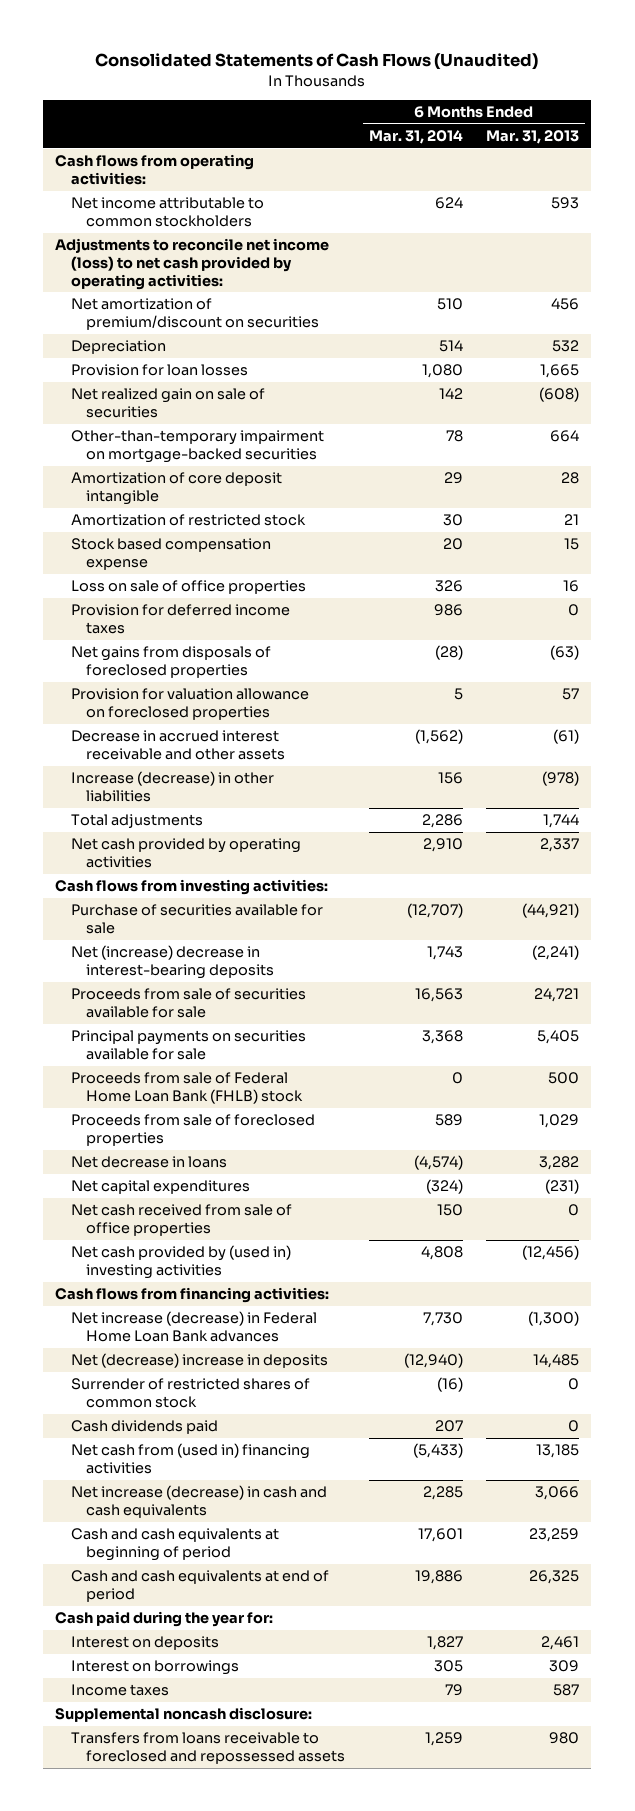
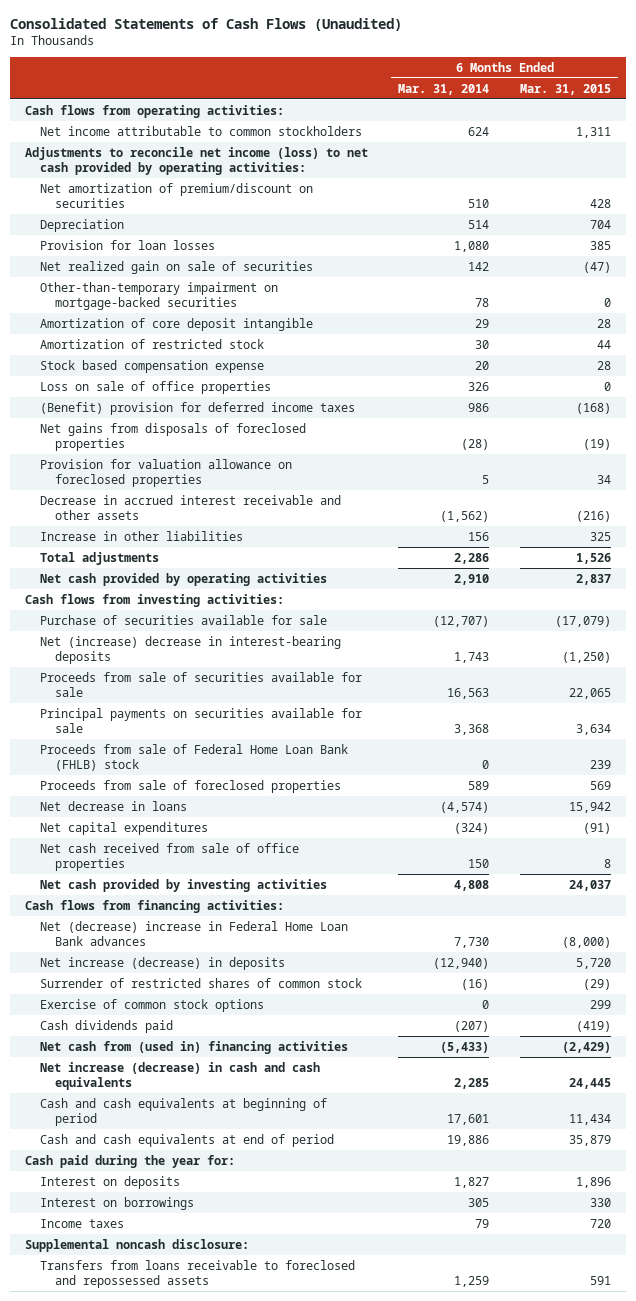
[486,129,580,144] Mar. 31, 2013 -> none
none -> [519,83,611,95] Mar. 31, 2015
[70,604,290,634] Provision for deferred income taxes -> [39,401,355,415] (Benefit) provision for deferred income taxes
[70,771,274,802] Increase (decrease) in other liabilities -> [39,530,243,541] Increase in other liabilities
[70,1245,291,1279] Net cash provided by (used in) investing activities -> [39,878,327,892] Net cash provided by investing activities
[70,1311,317,1342] Net increase (decrease) in Federal Home Loan Bank advances -> [39,920,348,946] Net (decrease) increase in Federal Home Loan Bank advances
[70,1353,328,1369] Net (decrease) increase in deposits -> [39,956,285,970] Net increase (decrease) in deposits
none -> [39,998,264,1012] Exercise of common stock options
[434,1420,463,1433] 207 -> [454,1020,490,1032] (207)

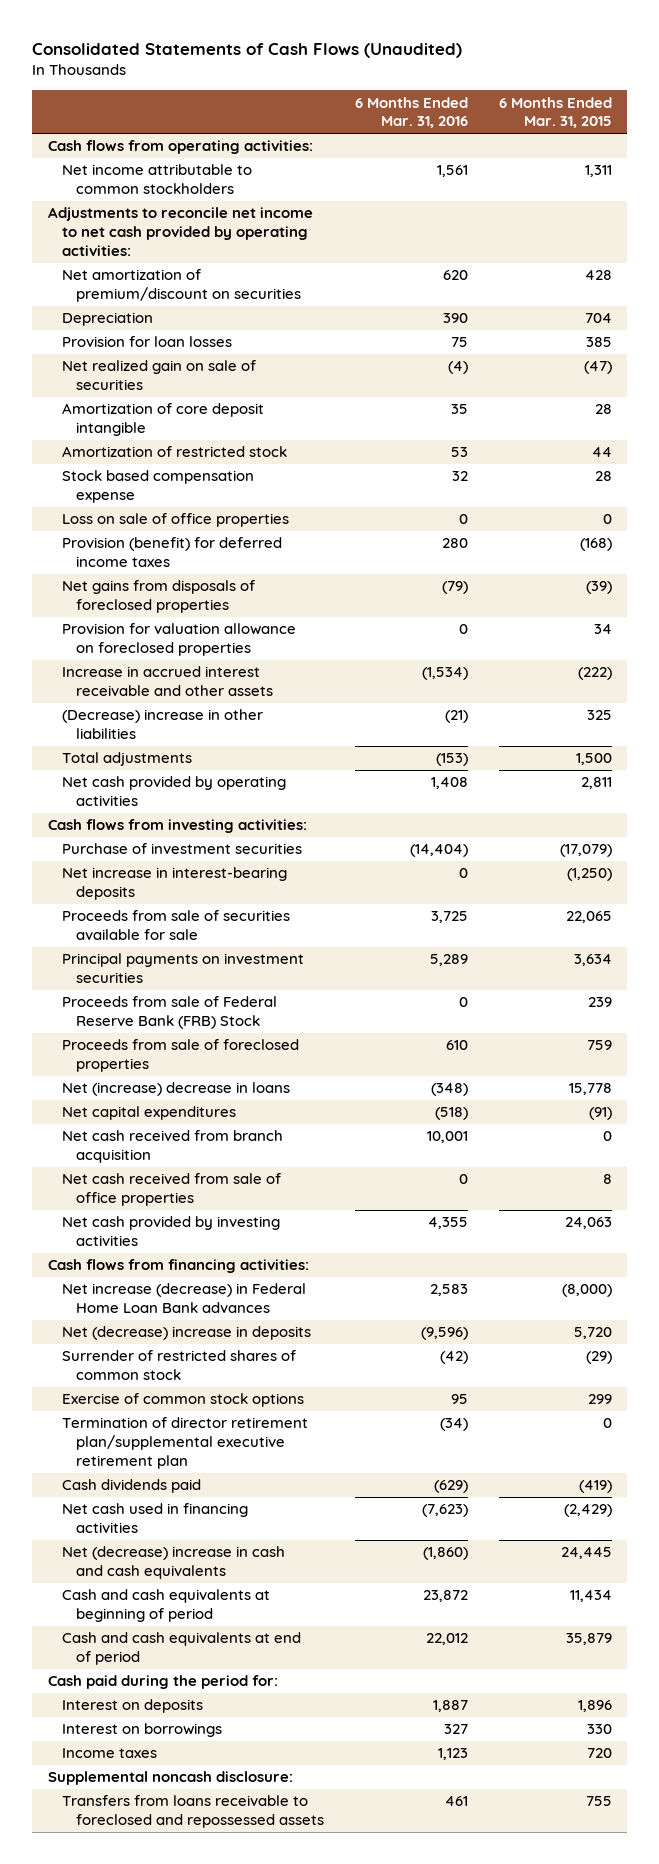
[398,83,490,95] Mar. 31, 2014 -> none
none -> [354,96,468,129] 6 Months Ended Mar. 31, 2016
[24,146,368,175] Adjustments to reconcile net income (loss) to net cash provided by operating activities: -> [47,207,313,256] Adjustments to reconcile net income to net cash provided by operating activities:
[39,281,278,310] Other-than-temporary impairment on mortgage-backed securities -> none
[39,401,355,415] (Benefit) provision for deferred income taxes -> [61,537,282,568] Provision (benefit) for deferred income taxes
[582,438,611,450] (19) -> [585,581,612,595] (39)
[39,494,341,520] Decrease in accrued interest receivable and other assets -> [61,666,273,697] Increase in accrued interest receivable and other assets
[575,510,611,522] (216) -> [577,667,612,681] (222)
[39,530,243,541] Increase in other liabilities -> [61,709,263,740] (Decrease) increase in other liabilities
[575,552,611,564] 1,526 -> [575,753,612,766] 1,500
[575,573,611,585] 2,837 -> [580,777,612,790] 2,811
[39,614,327,625] Purchase of securities available for sale -> [61,843,302,855] Purchase of investment securities
[39,635,341,664] Net (increase) decrease in interest-bearing deposits -> [61,867,287,901] Net increase in interest-bearing deposits
[39,707,362,733] Principal payments on securities available for sale -> [61,953,304,984] Principal payments on investment securities
[39,743,348,771] Proceeds from sale of Federal Home Loan Bank (FHLB) stock -> [61,996,277,1030] Proceeds from sale of Federal Reserve Bank (FRB) Stock
[589,780,611,790] 569 -> [586,1040,612,1051] 759
[39,800,187,811] Net decrease in loans -> [61,1082,290,1097] Net (increase) decrease in loans
[568,801,611,813] 15,942 -> [568,1083,612,1096] 15,778
none -> [61,1130,283,1164] Net cash received from branch acquisition
[568,879,611,891] 24,037 -> [564,1217,612,1230] 24,063
[39,920,348,946] Net (decrease) increase in Federal Home Loan Bank advances -> [61,1283,306,1314] Net increase (decrease) in Federal Home Loan Bank advances
[39,956,285,970] Net increase (decrease) in deposits -> [61,1326,311,1341] Net (decrease) increase in deposits
none -> [61,1417,308,1469] Termination of director retirement plan/supplemental executive retirement plan
[39,1040,348,1054] Net cash from (used in) financing activities -> [61,1503,248,1534] Net cash used in financing activities
[39,1061,320,1090] Net increase (decrease) in cash and cash equivalents -> [61,1546,285,1580] Net (decrease) increase in cash and cash equivalents
[24,1154,235,1168] Cash paid during the year for: -> [47,1675,278,1690] Cash paid during the period for:
[589,1275,611,1285] 591 -> [585,1796,612,1807] 755

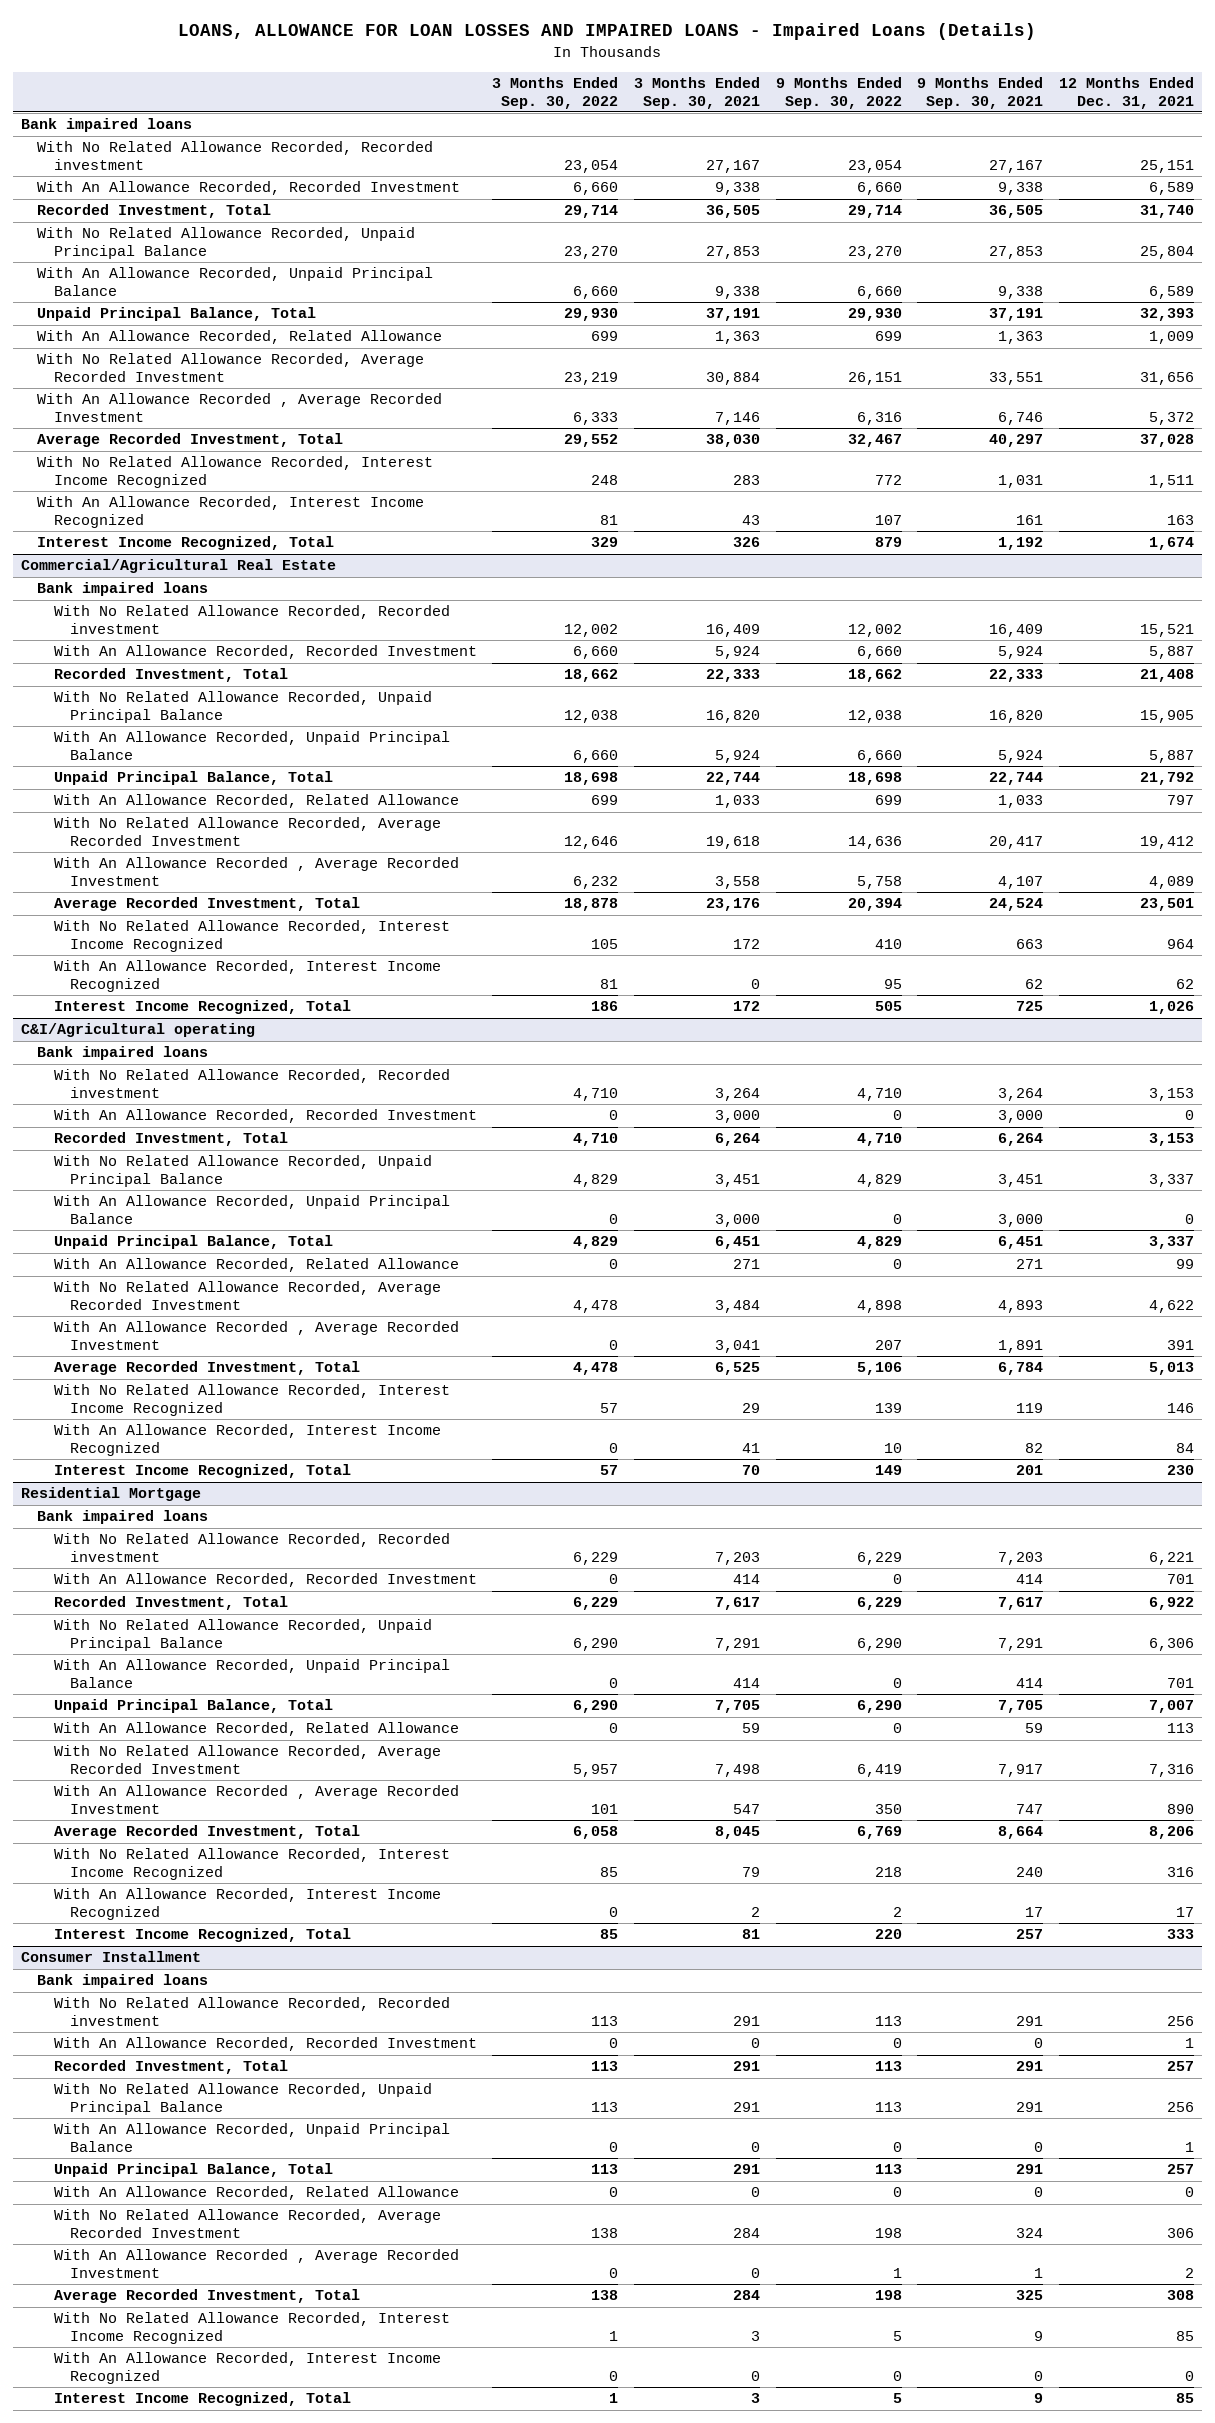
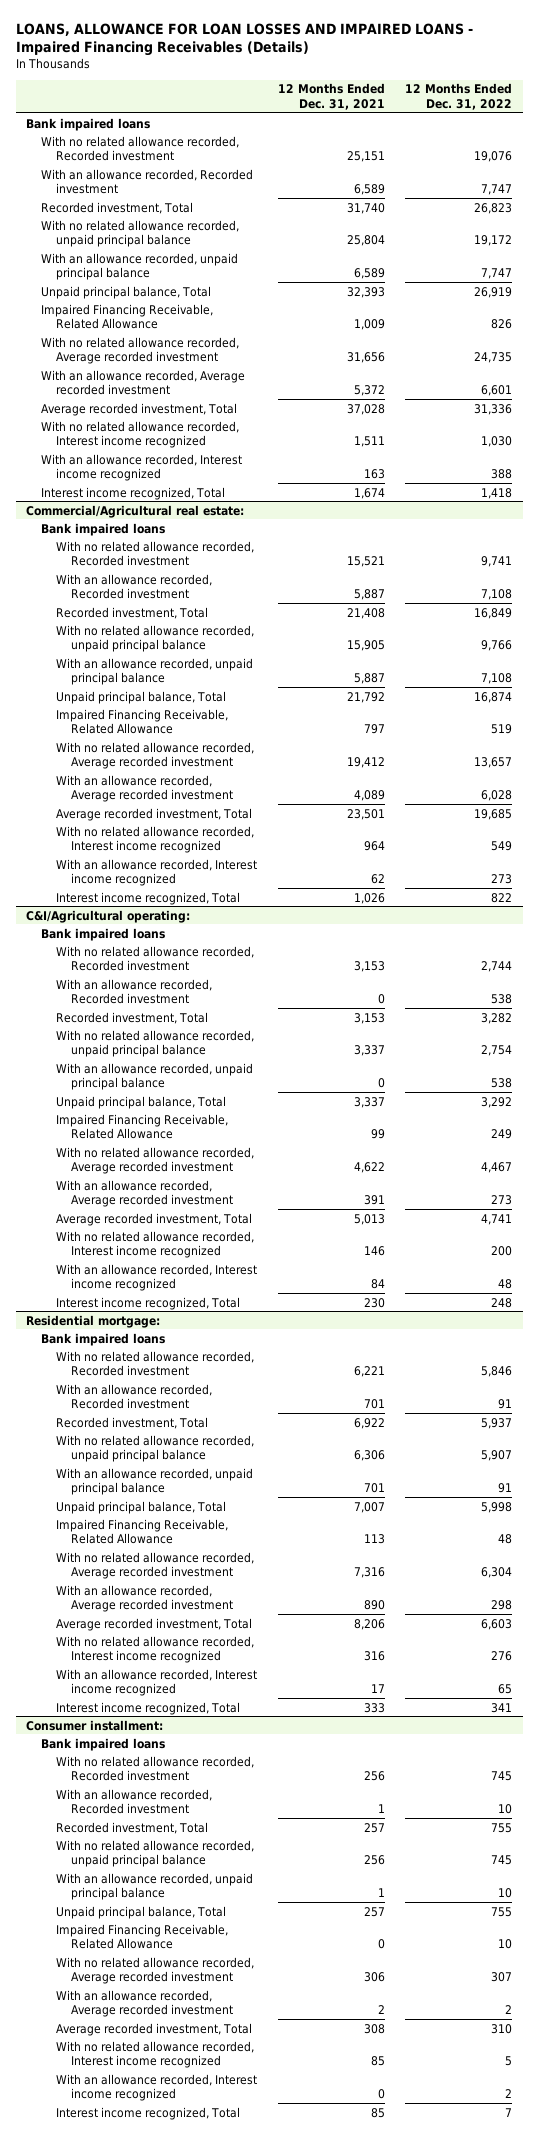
[178,23,1037,41] LOANS, ALLOWANCE FOR LOAN LOSSES AND IMPAIRED LOANS - Impaired Loans (Details) -> [15,22,473,57] LOANS, ALLOWANCE FOR LOAN LOSSES AND IMPAIRED LOANS - Impaired Financing Receivables (Details)
[492,77,619,109] 3 Months Ended Sep. 30, 2022 -> none
[634,77,761,109] 3 Months Ended Sep. 30, 2021 -> none
[775,77,902,109] 9 Months Ended Sep. 30, 2022 -> none
[917,77,1044,109] 9 Months Ended Sep. 30, 2021 -> none
none -> [405,83,513,110] 12 Months Ended Dec. 31, 2022
[37,141,434,170] With No Related Allowance Recorded, Recorded investment -> [41,135,240,161] With no related allowance recorded, Recorded investment
[37,181,461,196] With An Allowance Recorded, Recorded Investment -> [41,168,254,194] With an allowance recorded, Recorded investment
[37,204,272,219] Recorded Investment, Total -> [41,201,194,214] Recorded investment, Total
[37,227,416,259] With No Related Allowance Recorded, Unpaid Principal Balance -> [41,219,240,247] With no related allowance recorded, unpaid principal balance
[37,267,434,296] With An Allowance Recorded, Unpaid Principal Balance -> [41,252,239,280] With an allowance recorded, unpaid principal balance
[37,307,317,322] Unpaid Principal Balance, Total -> [41,285,212,299] Unpaid principal balance, Total
[37,330,443,345] With An Allowance Recorded, Related Allowance -> [41,303,214,329] Impaired Financing Receivable, Related Allowance
[37,353,425,382] With No Related Allowance Recorded, Average Recorded Investment -> [41,336,240,364] With no related allowance recorded, Average recorded investment
[37,393,443,422] With An Allowance Recorded , Average Recorded Investment -> [41,369,246,395] With an allowance recorded, Average recorded investment
[37,433,344,448] Average Recorded Investment, Total -> [41,402,238,416] Average recorded investment, Total
[37,456,434,488] With No Related Allowance Recorded, Interest Income Recognized -> [41,420,240,448] With no related allowance recorded, Interest income recognized
[37,496,425,528] With An Allowance Recorded, Interest Income Recognized -> [41,453,243,481] With an allowance recorded, Interest income recognized
[37,536,335,551] Interest Income Recognized, Total -> [41,486,226,500] Interest income recognized, Total
[20,559,336,574] Commercial/Agricultural Real Estate -> [26,504,245,518] Commercial/Agricultural real estate:
[53,605,450,634] With No Related Allowance Recorded, Recorded investment -> [56,540,255,566] With no related allowance recorded, Recorded investment
[53,645,477,660] With An Allowance Recorded, Recorded Investment -> [56,573,213,599] With an allowance recorded, Recorded investment
[53,668,288,683] Recorded Investment, Total -> [56,606,209,619] Recorded investment, Total
[53,691,432,723] With No Related Allowance Recorded, Unpaid Principal Balance -> [56,624,255,652] With no related allowance recorded, unpaid principal balance
[53,731,450,760] With An Allowance Recorded, Unpaid Principal Balance -> [56,657,254,685] With an allowance recorded, unpaid principal balance
[53,771,333,786] Unpaid Principal Balance, Total -> [56,690,227,704] Unpaid principal balance, Total
[53,794,459,809] With An Allowance Recorded, Related Allowance -> [56,708,229,734] Impaired Financing Receivable, Related Allowance
[53,817,441,846] With No Related Allowance Recorded, Average Recorded Investment -> [56,741,255,769] With no related allowance recorded, Average recorded investment
[53,857,459,886] With An Allowance Recorded , Average Recorded Investment -> [56,774,233,802] With an allowance recorded, Average recorded investment
[53,897,360,912] Average Recorded Investment, Total -> [56,807,253,821] Average recorded investment, Total
[53,920,450,952] With No Related Allowance Recorded, Interest Income Recognized -> [56,825,255,853] With no related allowance recorded, Interest income recognized
[53,960,441,992] With An Allowance Recorded, Interest Income Recognized -> [56,858,258,886] With an allowance recorded, Interest income recognized
[53,1000,351,1015] Interest Income Recognized, Total -> [56,891,241,905] Interest income recognized, Total
[20,1023,255,1038] C&I/Agricultural operating -> [26,909,191,923] C&I/Agricultural operating:
[53,1069,450,1098] With No Related Allowance Recorded, Recorded investment -> [56,945,255,971] With no related allowance recorded, Recorded investment
[53,1109,477,1124] With An Allowance Recorded, Recorded Investment -> [56,978,213,1004] With an allowance recorded, Recorded investment
[53,1132,288,1147] Recorded Investment, Total -> [56,1011,209,1024] Recorded investment, Total
[53,1155,432,1187] With No Related Allowance Recorded, Unpaid Principal Balance -> [56,1029,255,1057] With no related allowance recorded, unpaid principal balance
[53,1195,450,1224] With An Allowance Recorded, Unpaid Principal Balance -> [56,1062,254,1090] With an allowance recorded, unpaid principal balance
[53,1235,333,1250] Unpaid Principal Balance, Total -> [56,1095,227,1109] Unpaid principal balance, Total
[53,1258,459,1273] With An Allowance Recorded, Related Allowance -> [56,1113,229,1139] Impaired Financing Receivable, Related Allowance
[53,1281,441,1310] With No Related Allowance Recorded, Average Recorded Investment -> [56,1146,255,1174] With no related allowance recorded, Average recorded investment
[53,1321,459,1350] With An Allowance Recorded , Average Recorded Investment -> [56,1179,233,1207] With an allowance recorded, Average recorded investment
[53,1361,360,1376] Average Recorded Investment, Total -> [56,1212,253,1226] Average recorded investment, Total
[53,1384,450,1416] With No Related Allowance Recorded, Interest Income Recognized -> [56,1230,255,1258] With no related allowance recorded, Interest income recognized
[53,1424,441,1456] With An Allowance Recorded, Interest Income Recognized -> [56,1263,258,1291] With an allowance recorded, Interest income recognized
[53,1464,351,1479] Interest Income Recognized, Total -> [56,1296,241,1310] Interest income recognized, Total
[20,1487,201,1502] Residential Mortgage -> [26,1314,161,1328] Residential mortgage:
[53,1533,450,1562] With No Related Allowance Recorded, Recorded investment -> [56,1350,255,1376] With no related allowance recorded, Recorded investment
[53,1573,477,1588] With An Allowance Recorded, Recorded Investment -> [56,1383,213,1409] With an allowance recorded, Recorded investment
[53,1596,288,1611] Recorded Investment, Total -> [56,1416,209,1429] Recorded investment, Total
[53,1619,432,1651] With No Related Allowance Recorded, Unpaid Principal Balance -> [56,1434,255,1462] With no related allowance recorded, unpaid principal balance
[53,1659,450,1688] With An Allowance Recorded, Unpaid Principal Balance -> [56,1467,254,1495] With an allowance recorded, unpaid principal balance
[53,1699,333,1714] Unpaid Principal Balance, Total -> [56,1500,227,1514] Unpaid principal balance, Total
[53,1722,459,1737] With An Allowance Recorded, Related Allowance -> [56,1518,229,1544] Impaired Financing Receivable, Related Allowance
[53,1745,441,1774] With No Related Allowance Recorded, Average Recorded Investment -> [56,1551,255,1579] With no related allowance recorded, Average recorded investment
[53,1785,459,1814] With An Allowance Recorded , Average Recorded Investment -> [56,1584,233,1612] With an allowance recorded, Average recorded investment
[53,1825,360,1840] Average Recorded Investment, Total -> [56,1617,253,1631] Average recorded investment, Total
[53,1848,450,1880] With No Related Allowance Recorded, Interest Income Recognized -> [56,1635,255,1663] With no related allowance recorded, Interest income recognized
[53,1888,441,1920] With An Allowance Recorded, Interest Income Recognized -> [56,1668,258,1696] With an allowance recorded, Interest income recognized
[53,1928,351,1943] Interest Income Recognized, Total -> [56,1701,241,1715] Interest income recognized, Total
[20,1951,201,1963] Consumer Installment -> [26,1719,164,1731] Consumer installment:
[53,1997,450,2026] With No Related Allowance Recorded, Recorded investment -> [56,1755,255,1781] With no related allowance recorded, Recorded investment
[53,2037,477,2052] With An Allowance Recorded, Recorded Investment -> [56,1788,213,1814] With an allowance recorded, Recorded investment
[53,2060,288,2075] Recorded Investment, Total -> [56,1821,209,1834] Recorded investment, Total
[53,2083,432,2115] With No Related Allowance Recorded, Unpaid Principal Balance -> [56,1839,255,1867] With no related allowance recorded, unpaid principal balance
[53,2123,450,2152] With An Allowance Recorded, Unpaid Principal Balance -> [56,1872,254,1900] With an allowance recorded, unpaid principal balance
[53,2163,333,2178] Unpaid Principal Balance, Total -> [56,1905,227,1919] Unpaid principal balance, Total
[53,2186,459,2201] With An Allowance Recorded, Related Allowance -> [56,1923,229,1949] Impaired Financing Receivable, Related Allowance
[53,2209,441,2238] With No Related Allowance Recorded, Average Recorded Investment -> [56,1956,255,1984] With no related allowance recorded, Average recorded investment
[53,2249,459,2278] With An Allowance Recorded , Average Recorded Investment -> [56,1989,233,2017] With an allowance recorded, Average recorded investment
[53,2289,360,2304] Average Recorded Investment, Total -> [56,2022,253,2036] Average recorded investment, Total
[53,2312,450,2344] With No Related Allowance Recorded, Interest Income Recognized -> [56,2040,255,2068] With no related allowance recorded, Interest income recognized
[53,2352,441,2384] With An Allowance Recorded, Interest Income Recognized -> [56,2073,258,2101] With an allowance recorded, Interest income recognized
[53,2392,351,2407] Interest Income Recognized, Total -> [56,2106,241,2120] Interest income recognized, Total

